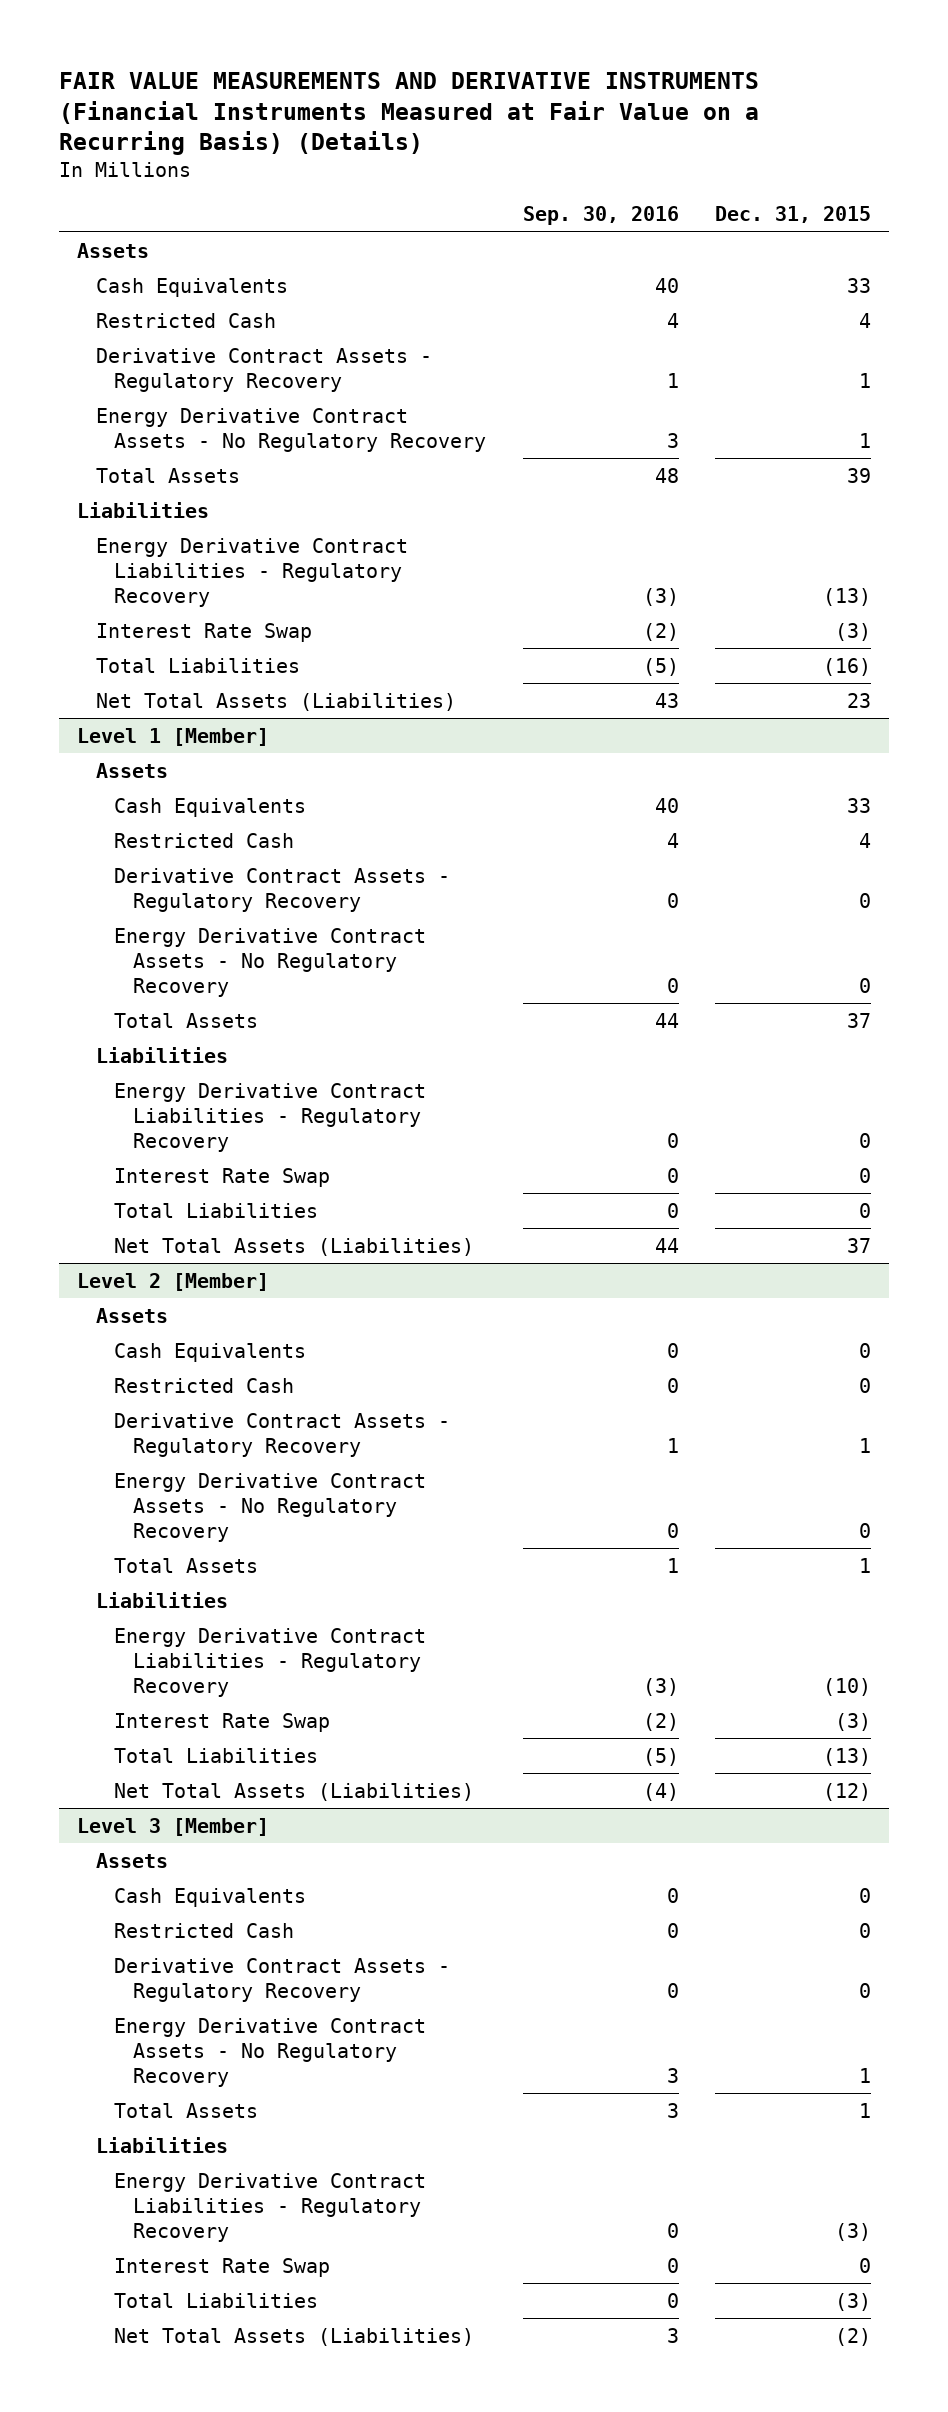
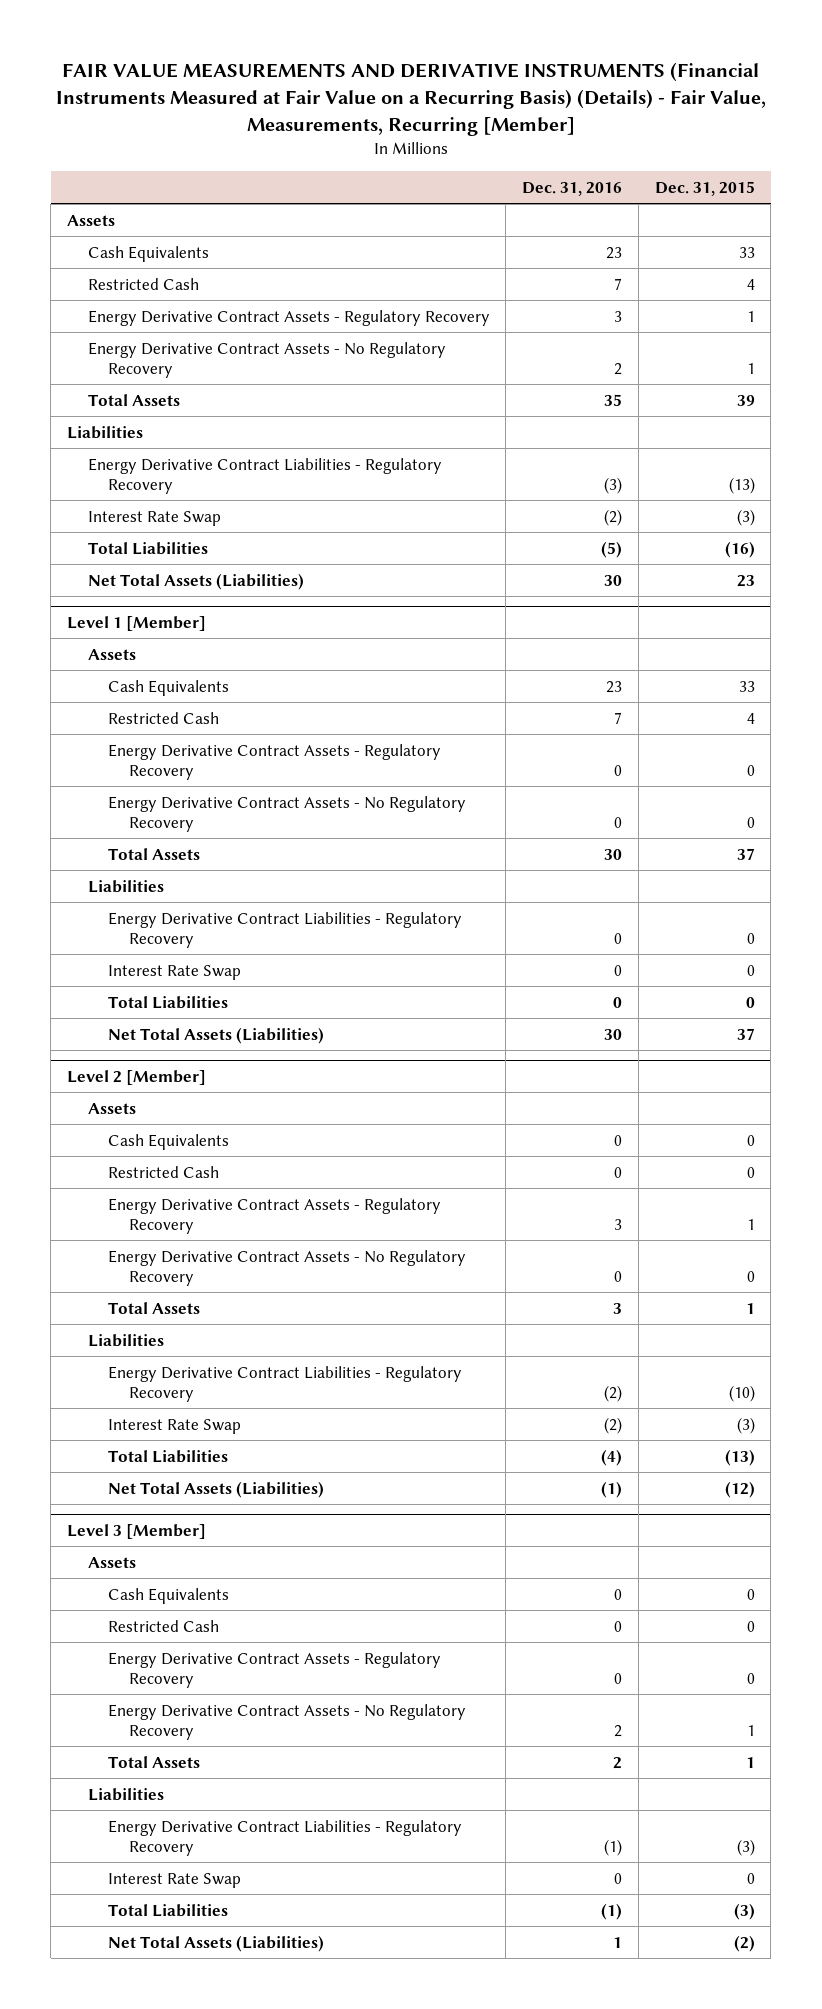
[58,72,759,156] FAIR VALUE MEASUREMENTS AND DERIVATIVE INSTRUMENTS (Financial Instruments Measured at Fair Value on a Recurring Basis) (Details) -> [55,62,766,136] FAIR VALUE MEASUREMENTS AND DERIVATIVE INSTRUMENTS (Financial Instruments Measured at Fair Value on a Recurring Basis) (Details) - Fair Value, Measurements, Recurring [Member]
[522,206,679,226] Sep. 30, 2016 -> none
none -> [522,181,623,196] Dec. 31, 2016
[95,347,432,392] Derivative Contract Assets - Regulatory Recovery -> [87,309,490,326] Energy Derivative Contract Assets - Regulatory Recovery
[114,867,451,912] Derivative Contract Assets - Regulatory Recovery -> [108,743,442,780] Energy Derivative Contract Assets - Regulatory Recovery
[114,1412,451,1457] Derivative Contract Assets - Regulatory Recovery -> [108,1197,442,1234] Energy Derivative Contract Assets - Regulatory Recovery
[114,1957,451,2002] Derivative Contract Assets - Regulatory Recovery -> [108,1651,442,1688] Energy Derivative Contract Assets - Regulatory Recovery

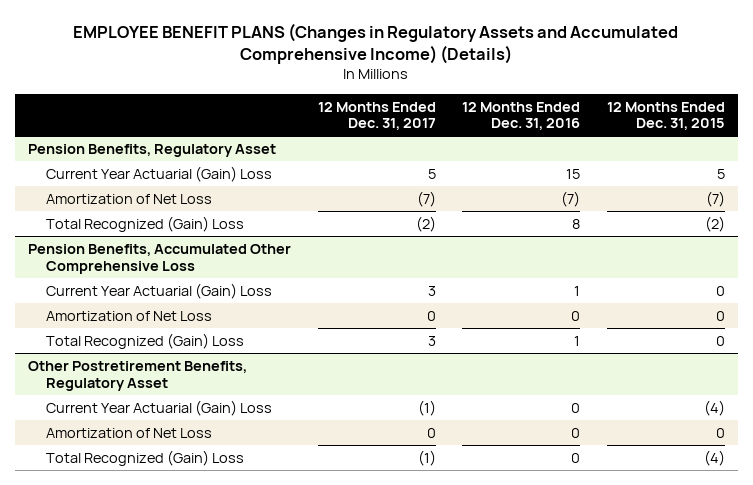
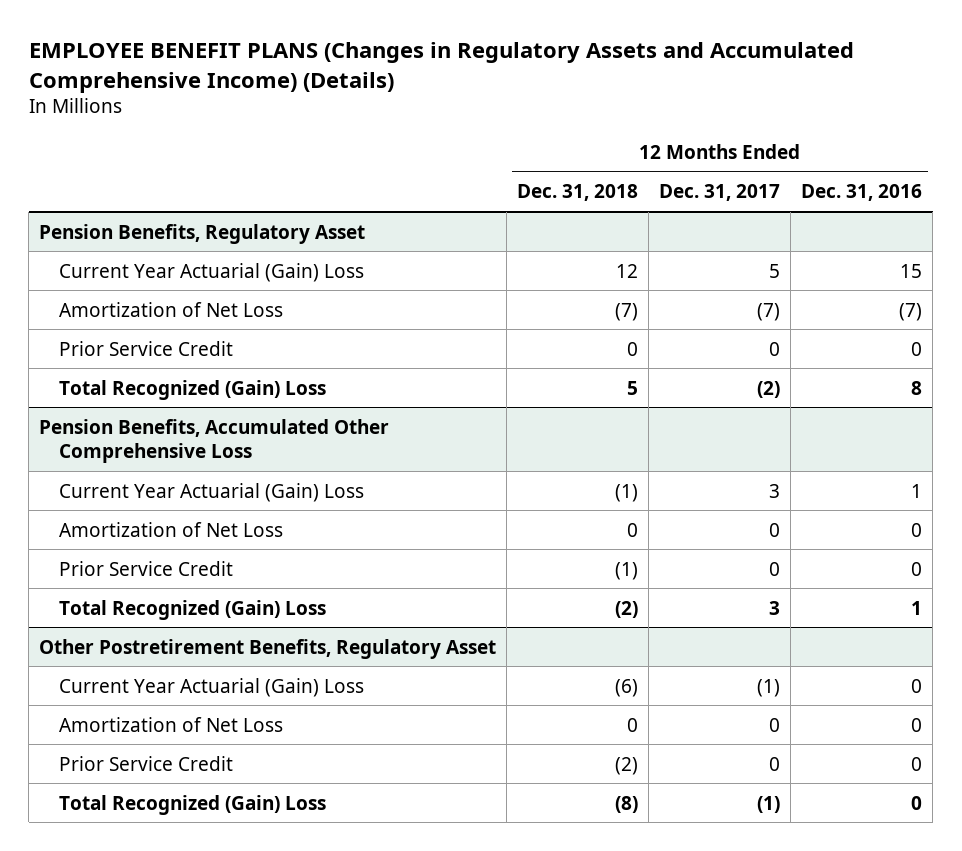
[606,101,725,131] 12 Months Ended Dec. 31, 2015 -> none
none -> [517,184,639,202] Dec. 31, 2018
none -> [58,340,233,356] Prior Service Credit
none -> [58,560,233,576] Prior Service Credit
none -> [58,755,233,771] Prior Service Credit

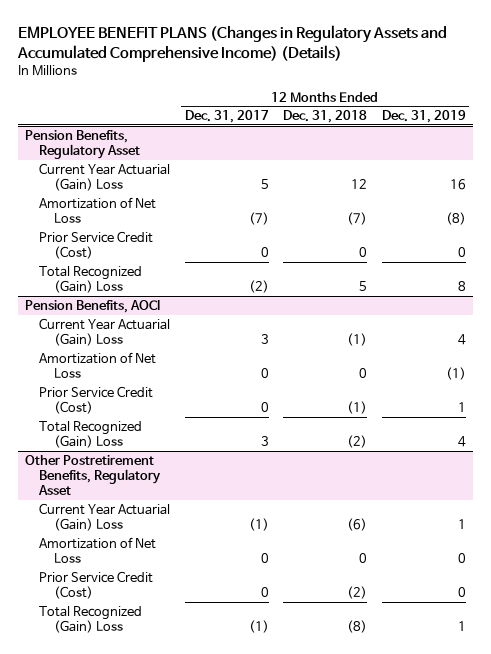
[801,184,923,202] Dec. 31, 2016 -> none
none -> [381,110,466,124] Dec. 31, 2019
[58,340,233,356] Prior Service Credit -> [39,230,154,260] Prior Service Credit (Cost)
[39,418,390,463] Pension Benefits, Accumulated Other Comprehensive Loss -> none
none -> [25,299,161,313] Pension Benefits, AOCI
[58,560,233,576] Prior Service Credit -> [39,385,154,415] Prior Service Credit (Cost)
[58,755,233,771] Prior Service Credit -> [39,570,154,600] Prior Service Credit (Cost)

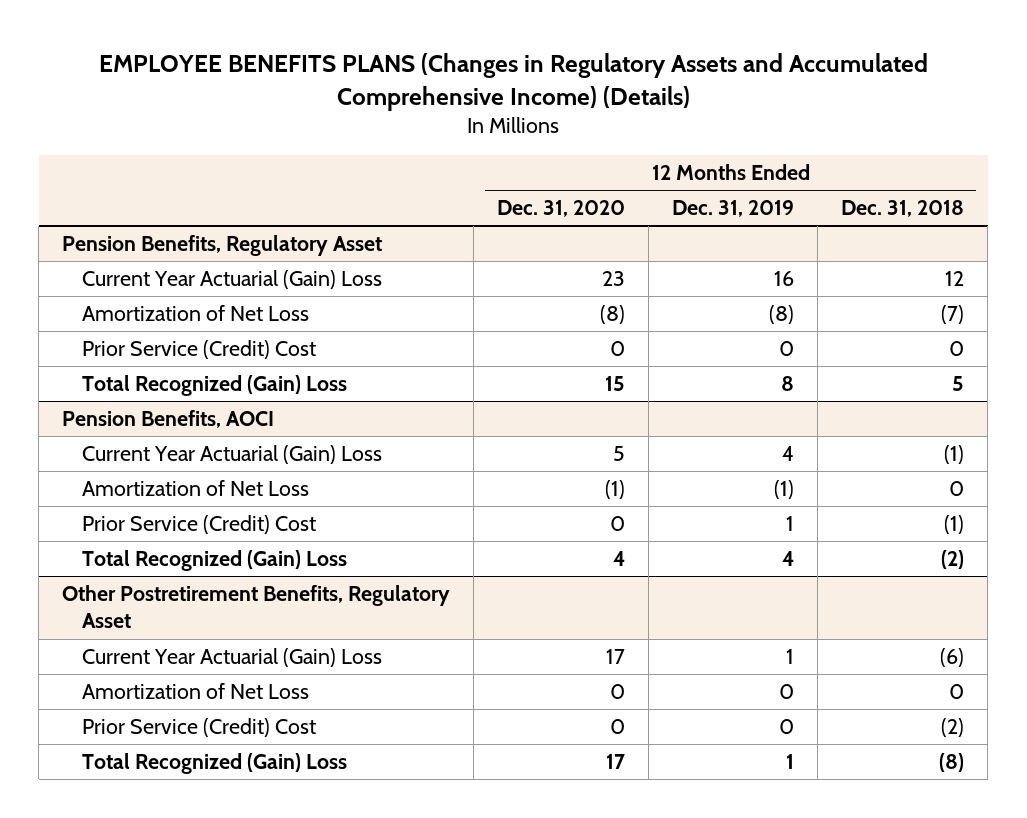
[17,24,448,62] EMPLOYEE BENEFIT PLANS (Changes in Regulatory Assets and Accumulated Comprehensive Income) (Details) -> [99,52,929,111] EMPLOYEE BENEFITS PLANS (Changes in Regulatory Assets and Accumulated Comprehensive Income) (Details)
[184,110,269,124] Dec. 31, 2017 -> none
none -> [497,200,626,218] Dec. 31, 2020
[39,230,154,260] Prior Service Credit (Cost) -> [82,340,317,360] Prior Service (Credit) Cost
[39,385,154,415] Prior Service Credit (Cost) -> [82,515,317,535] Prior Service (Credit) Cost
[39,570,154,600] Prior Service Credit (Cost) -> [82,718,317,738] Prior Service (Credit) Cost

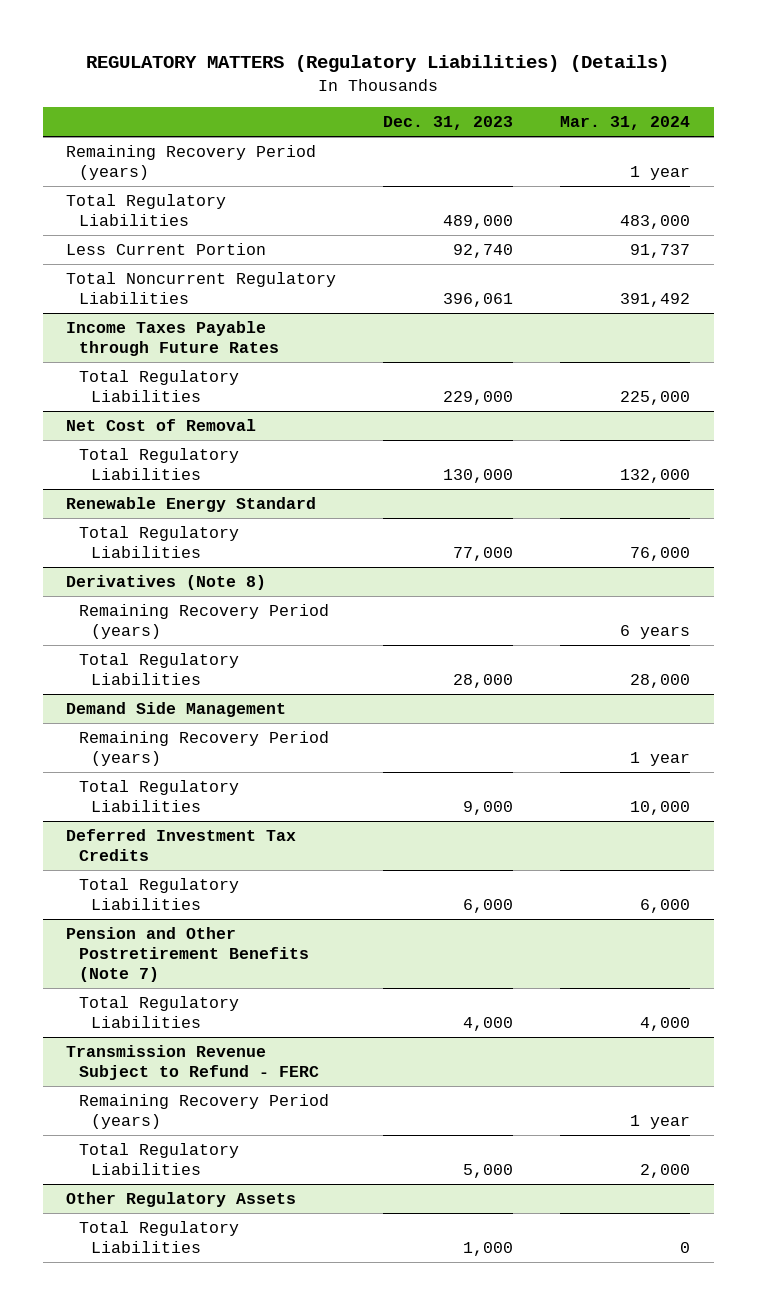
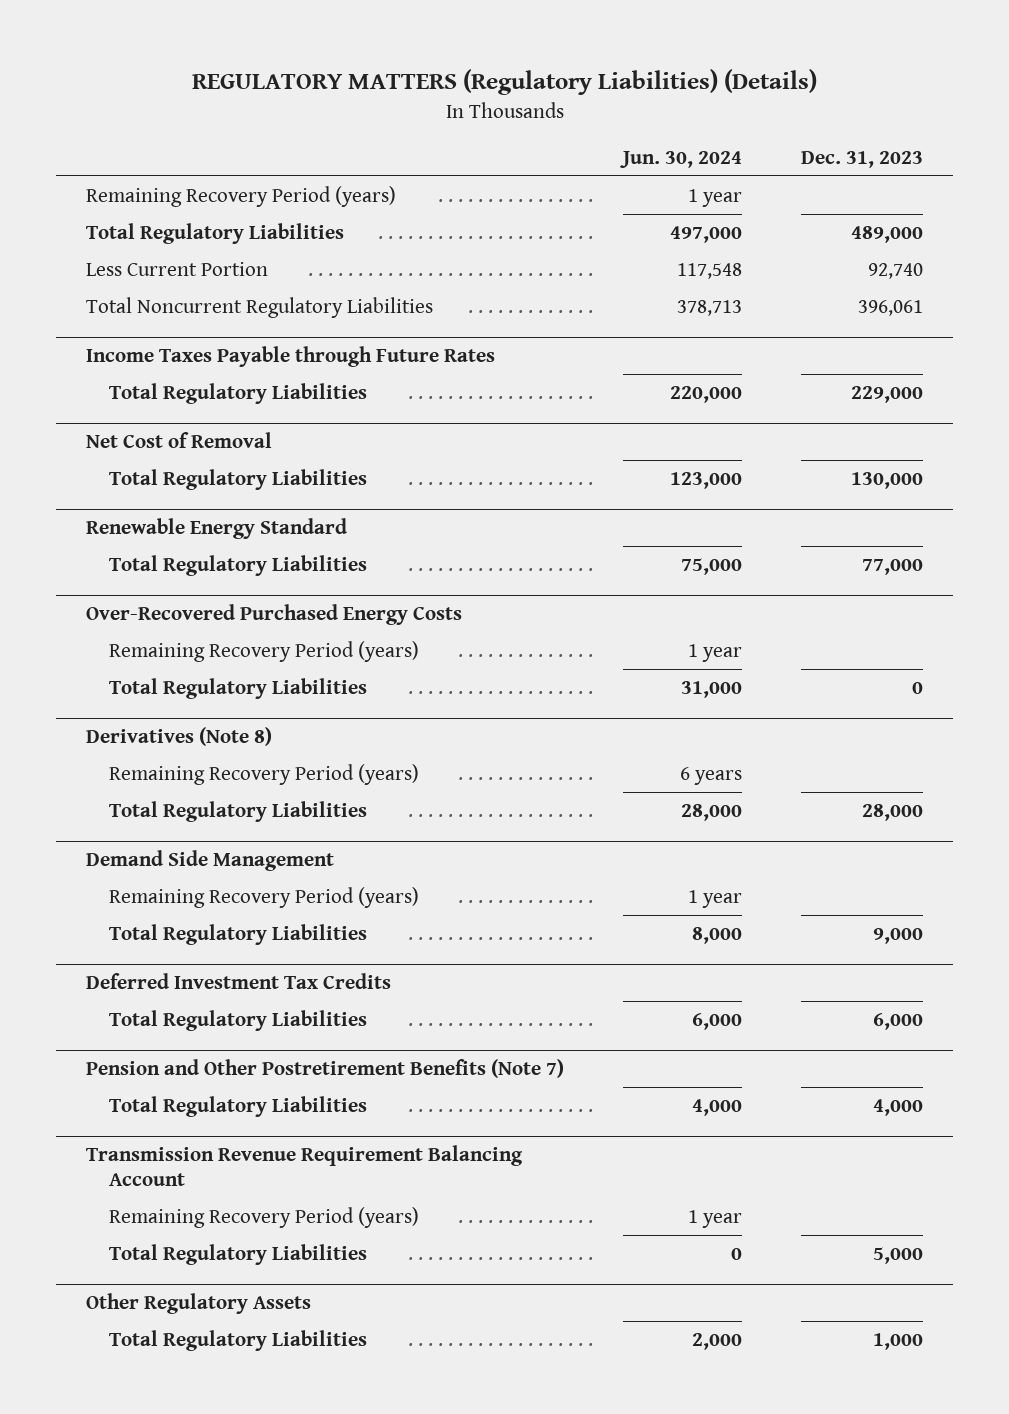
[560,116,691,131] Mar. 31, 2024 -> none
none -> [620,150,743,168] Jun. 30, 2024
none -> [85,604,462,626] Over-Recovered Purchased Energy Costs
none -> [109,641,420,663] Remaining Recovery Period (years)
none -> [109,678,368,700] Total Regulatory Liabilities
[66,1045,319,1081] Transmission Revenue Subject to Refund - FERC -> [85,1145,523,1186] Transmission Revenue Requirement Balancing Account

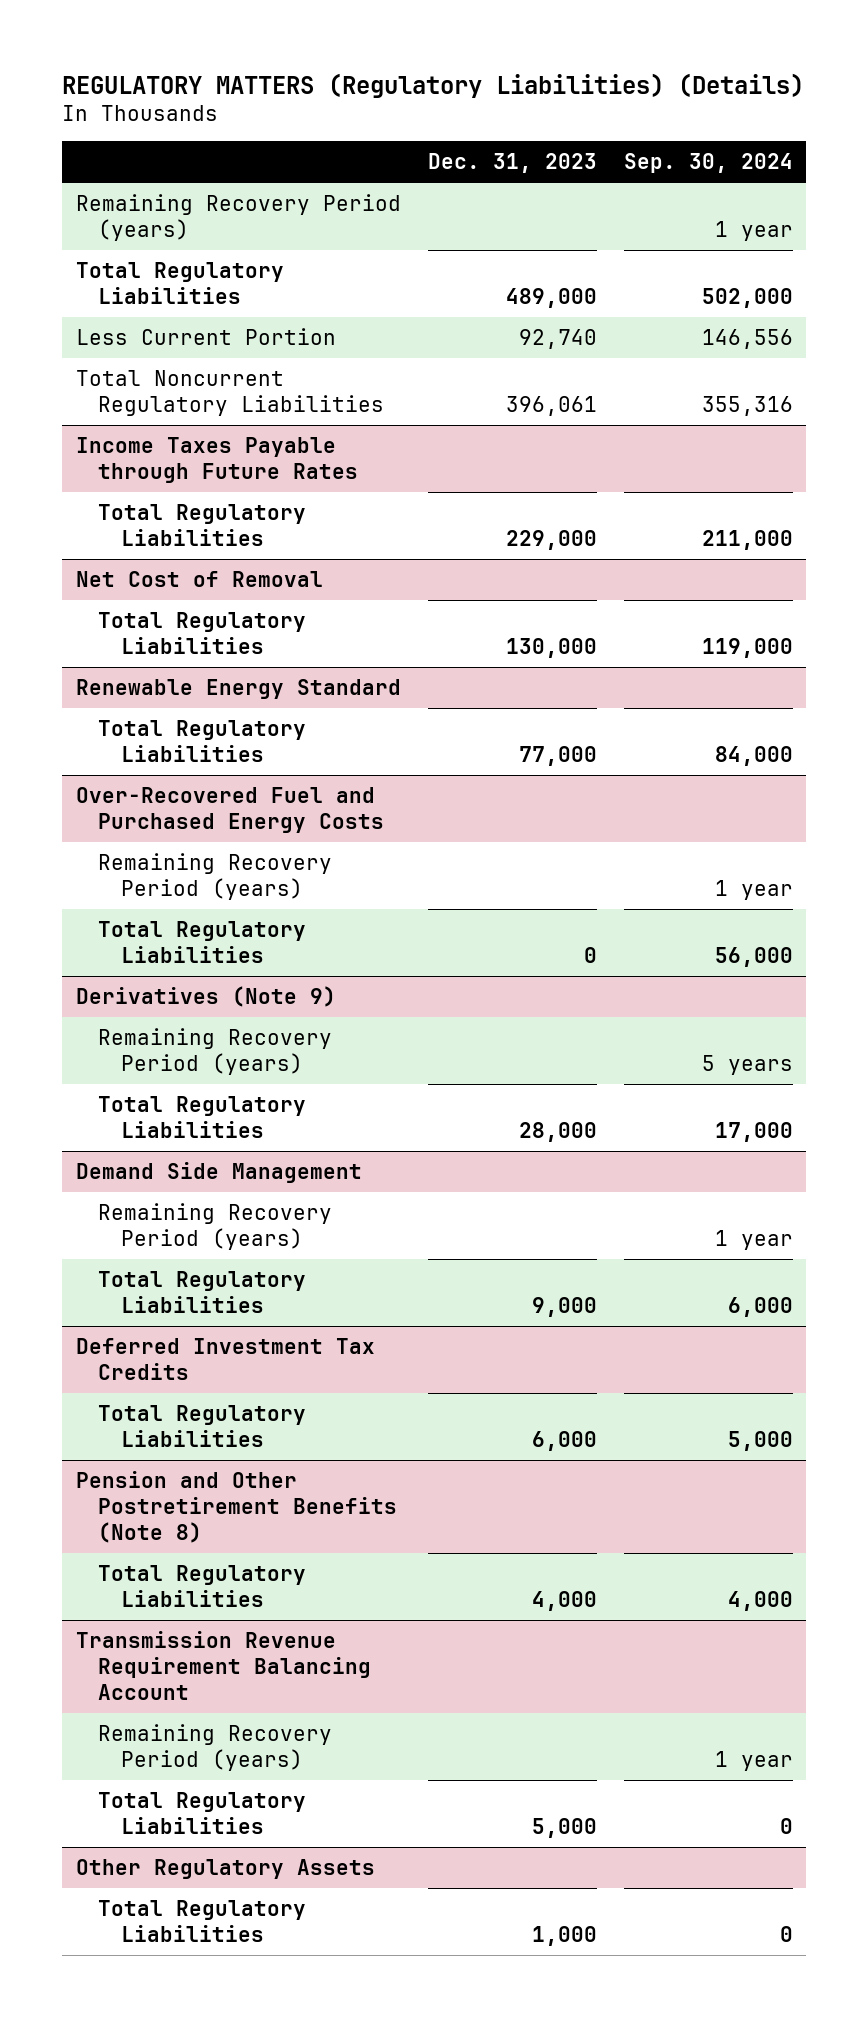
[620,150,743,168] Jun. 30, 2024 -> none
none -> [623,153,793,174] Sep. 30, 2024
[85,604,462,626] Over-Recovered Purchased Energy Costs -> [75,786,385,833] Over-Recovered Fuel and Purchased Energy Costs
[85,727,272,747] Derivatives (Note 8) -> [75,985,336,1007] Derivatives (Note 9)
[85,1059,564,1079] Pension and Other Postretirement Benefits (Note 7) -> [75,1470,398,1543] Pension and Other Postretirement Benefits (Note 8)

